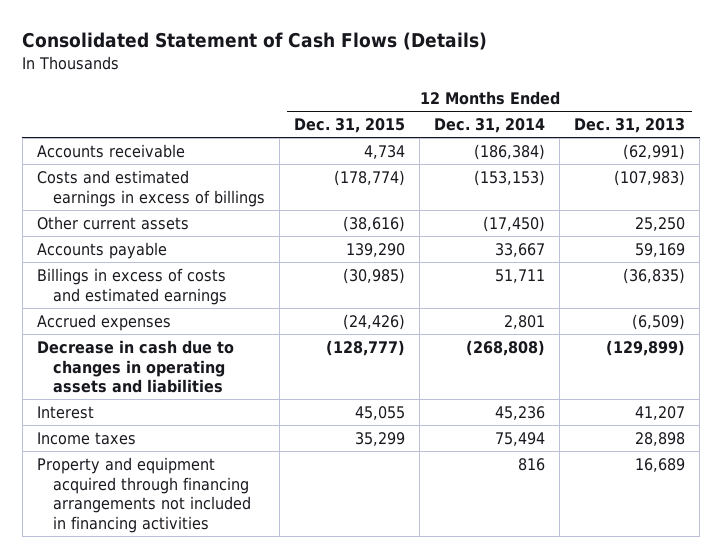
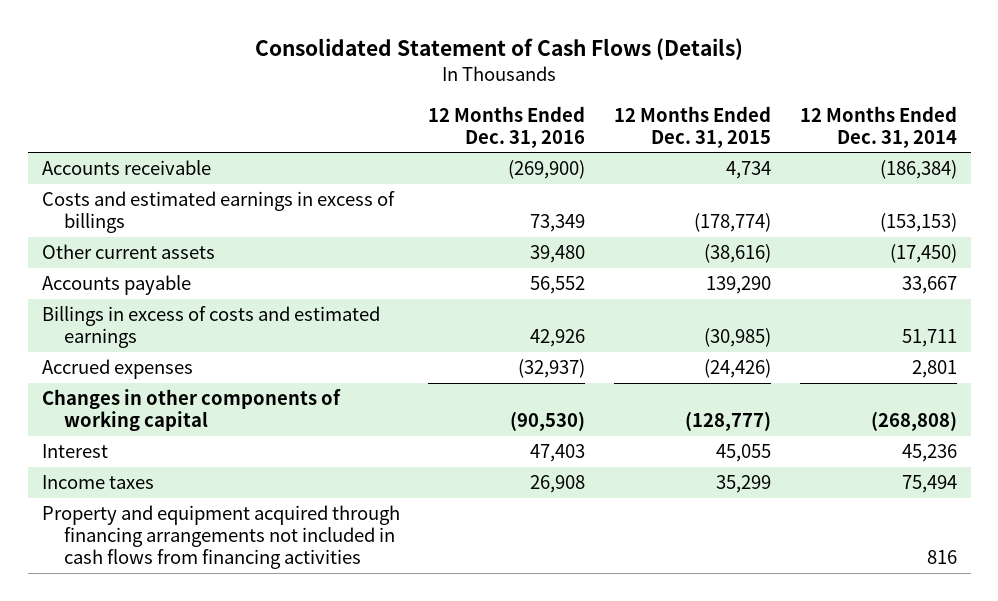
[574,118,686,134] Dec. 31, 2013 -> none
none -> [428,105,586,148] 12 Months Ended Dec. 31, 2016
[36,339,234,394] Decrease in cash due to changes in operating assets and liabilities -> [41,389,341,432] Changes in other components of working capital
[36,456,251,533] Property and equipment acquired through financing arrangements not included in financing activities -> [41,505,400,570] Property and equipment acquired through financing arrangements not included in cash flows from financing activities

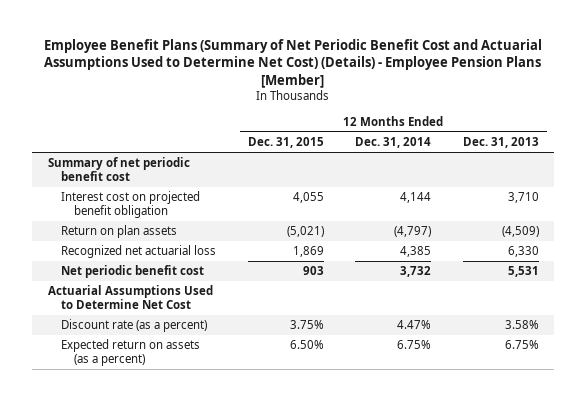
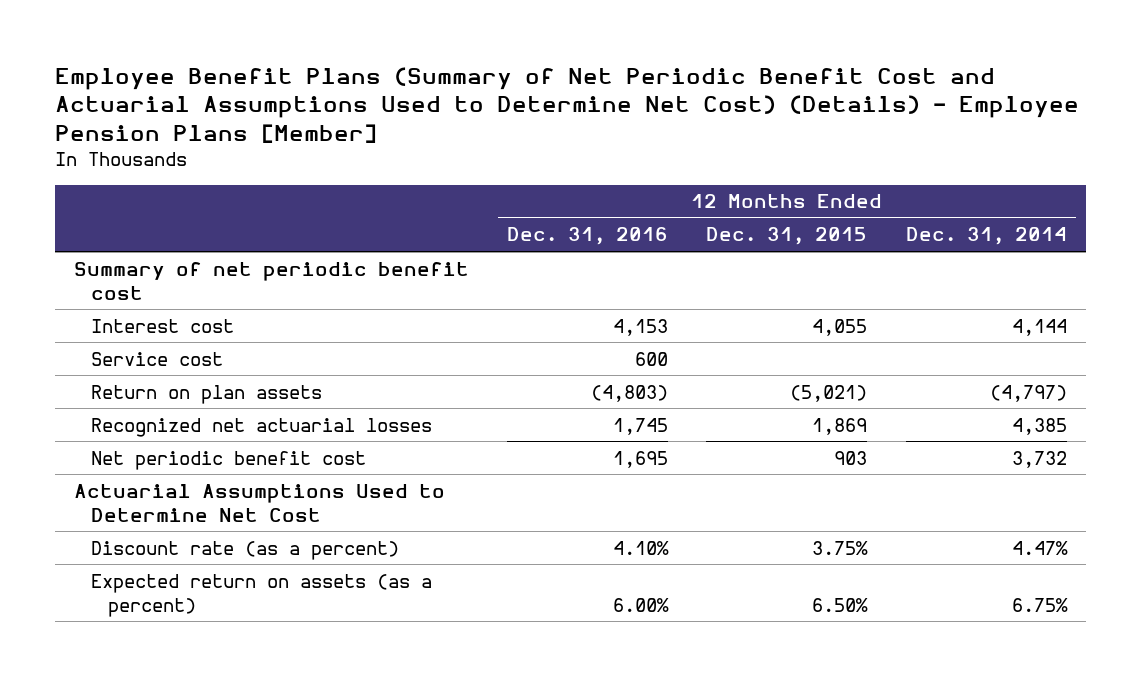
[462,137,539,149] Dec. 31, 2013 -> none
none -> [507,227,669,246] Dec. 31, 2016
[61,191,201,218] Interest cost on projected benefit obligation -> [91,318,235,333] Interest cost
none -> [91,351,224,366] Service cost
[61,245,217,259] Recognized net actuarial loss -> [91,417,433,437] Recognized net actuarial losses

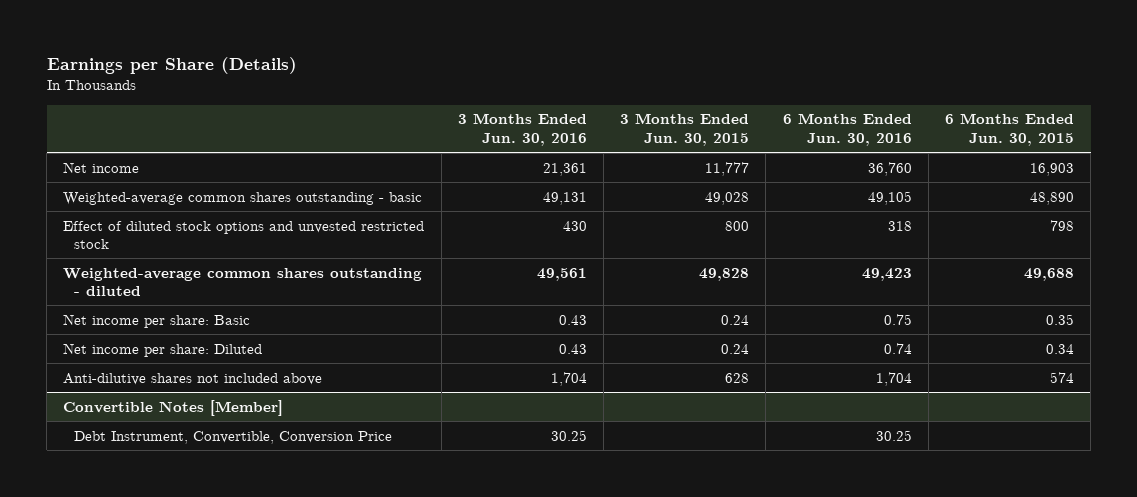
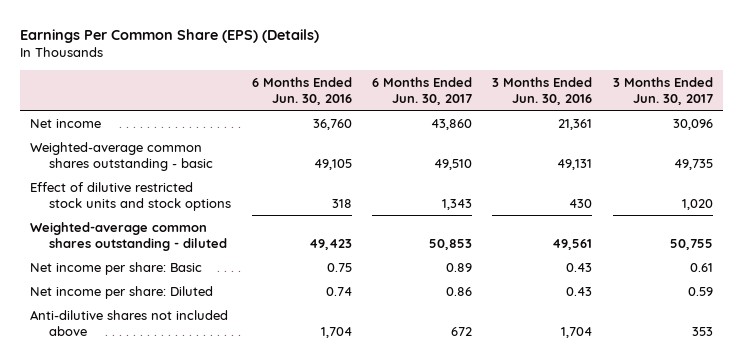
[46,56,297,74] Earnings per Share (Details) -> [19,28,319,43] Earnings Per Common Share (EPS) (Details)
[620,113,750,146] 3 Months Ended Jun. 30, 2015 -> none
[945,113,1075,146] 6 Months Ended Jun. 30, 2015 -> none
none -> [371,76,472,105] 6 Months Ended Jun. 30, 2017
none -> [612,76,713,105] 3 Months Ended Jun. 30, 2017
[63,220,425,249] Effect of diluted stock options and unvested restricted stock -> [30,181,232,211] Effect of dilutive restricted stock units and stock options
[63,399,284,416] Convertible Notes [Member] -> none
[74,430,393,444] Debt Instrument, Convertible, Conversion Price -> none

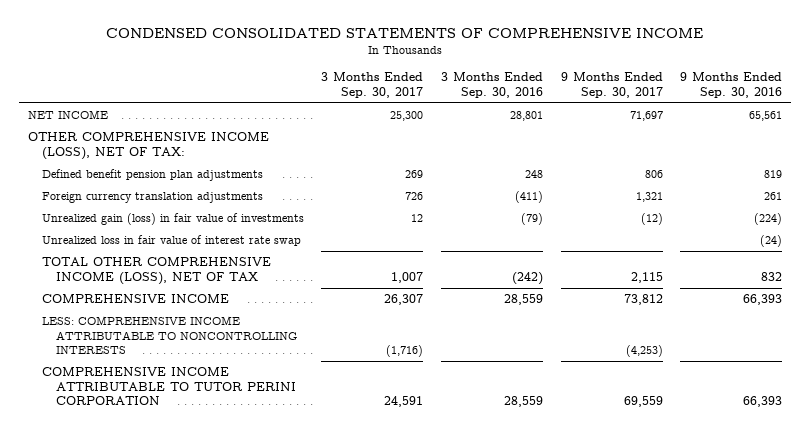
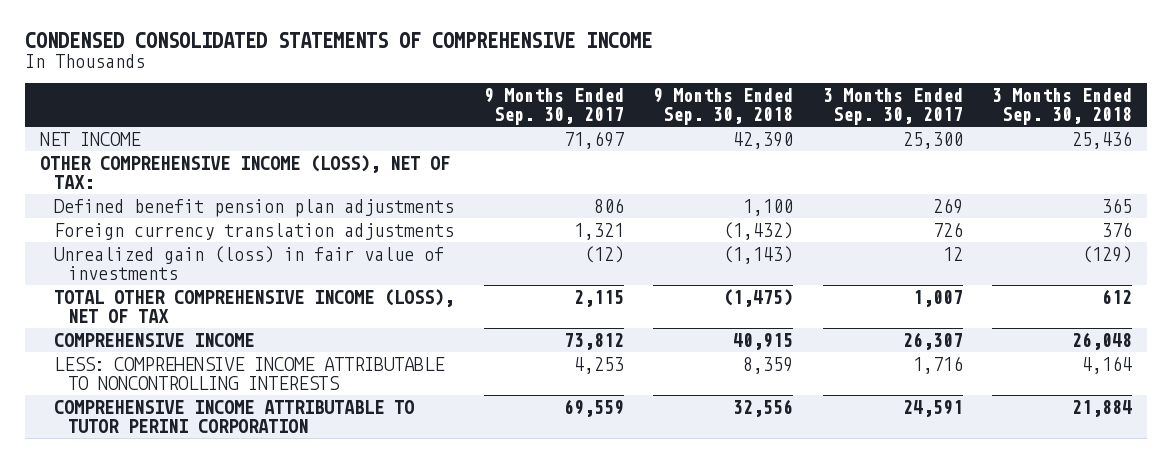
[441,72,544,98] 3 Months Ended Sep. 30, 2016 -> none
[680,72,783,98] 9 Months Ended Sep. 30, 2016 -> none
none -> [653,87,794,125] 9 Months Ended Sep. 30, 2018
none -> [991,87,1132,125] 3 Months Ended Sep. 30, 2018
[41,235,301,247] Unrealized loss in fair value of interest rate swap -> none
[386,344,424,357] (1,716) -> [912,355,963,374] 1,716
[625,344,663,357] (4,253) -> [573,356,624,374] 4,253

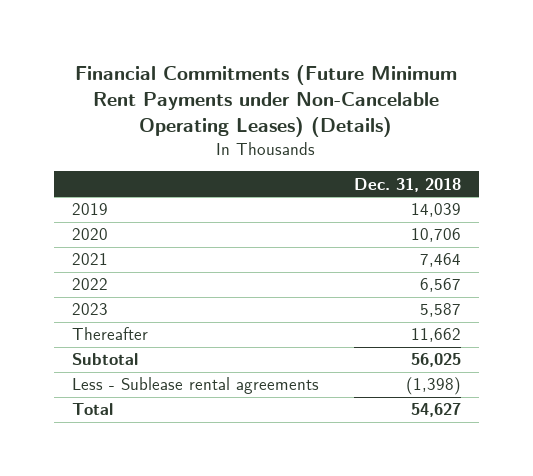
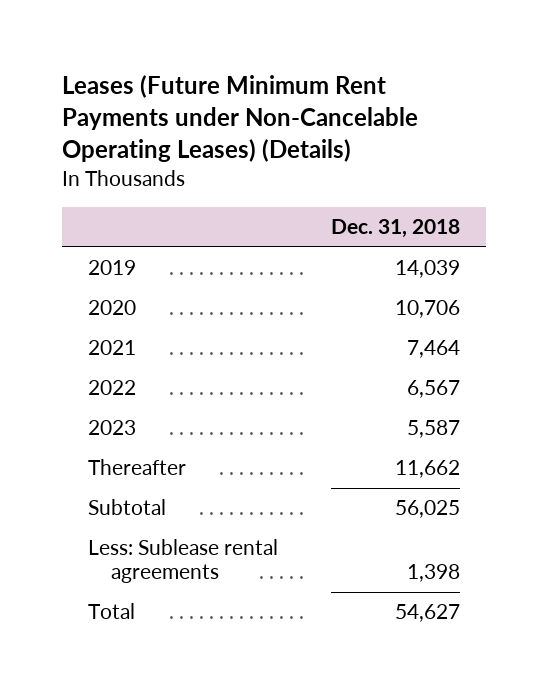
[75,64,458,137] Financial Commitments (Future Minimum Rent Payments under Non-Cancelable Operating Leases) (Details) -> [61,74,418,163] Leases (Future Minimum Rent Payments under Non-Cancelable Operating Leases) (Details)
[71,377,319,395] Less - Sublease rental agreements -> [88,539,279,584] Less: Sublease rental agreements
[406,377,462,396] (1,398) -> [406,564,460,583] 1,398

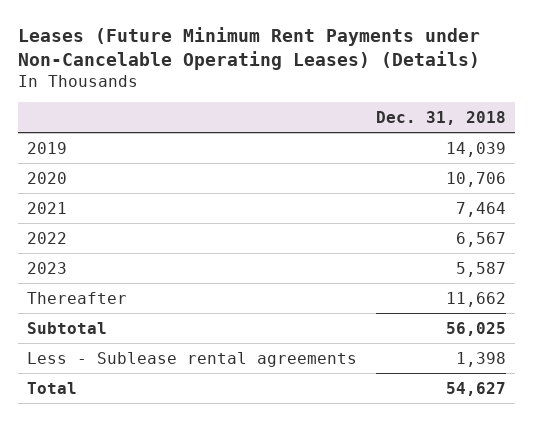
[88,539,279,584] Less: Sublease rental agreements -> [27,351,358,367] Less - Sublease rental agreements

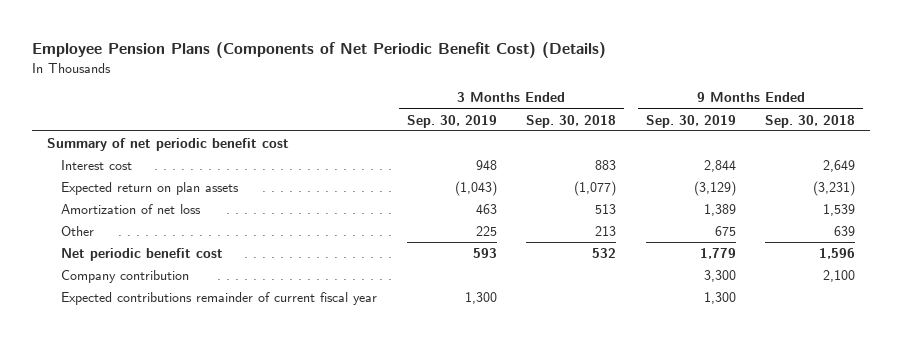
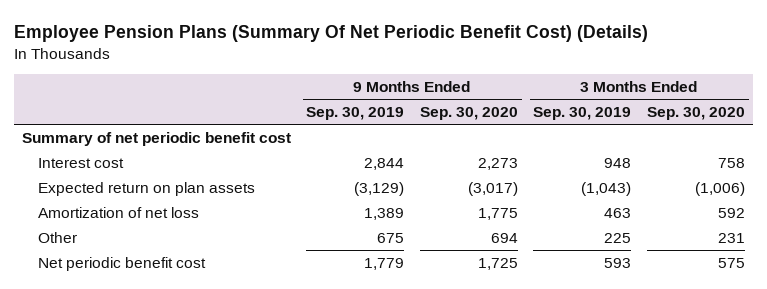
[32,41,607,58] Employee Pension Plans (Components of Net Periodic Benefit Cost) (Details) -> [14,25,649,43] Employee Pension Plans (Summary Of Net Periodic Benefit Cost) (Details)
[526,114,617,128] Sep. 30, 2018 -> none
[765,114,856,128] Sep. 30, 2018 -> none
none -> [419,106,518,120] Sep. 30, 2020
none -> [646,106,745,120] Sep. 30, 2020
[60,269,189,283] Company contribution -> none
[60,291,377,305] Expected contributions remainder of current fiscal year -> none

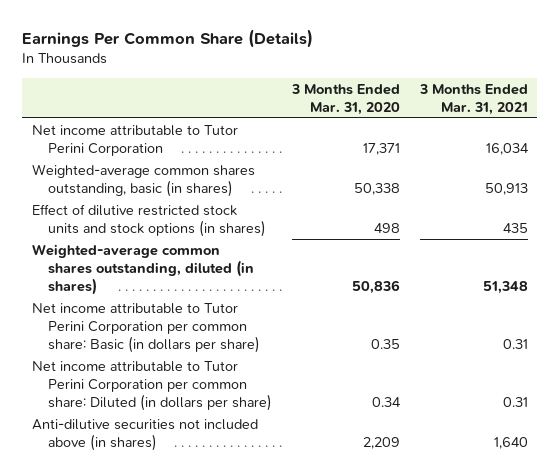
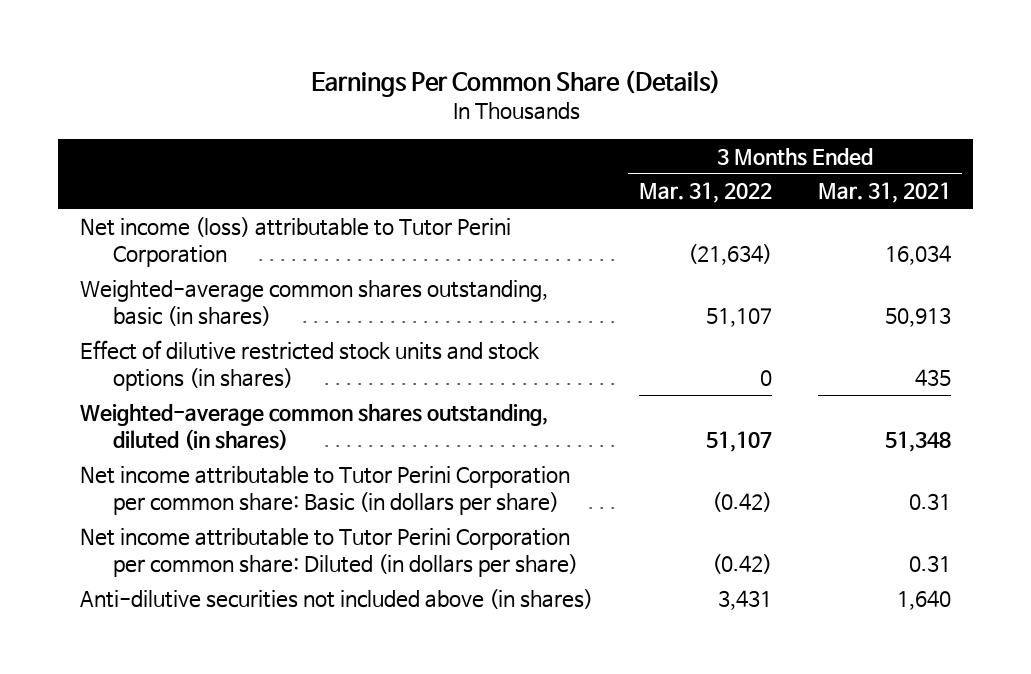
[290,83,400,115] 3 Months Ended Mar. 31, 2020 -> none
none -> [639,182,773,204] Mar. 31, 2022
[31,124,238,157] Net income attributable to Tutor Perini Corporation -> [80,216,512,267] Net income (loss) attributable to Tutor Perini Corporation

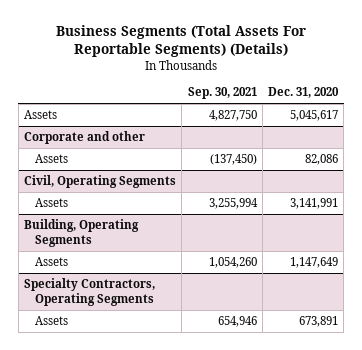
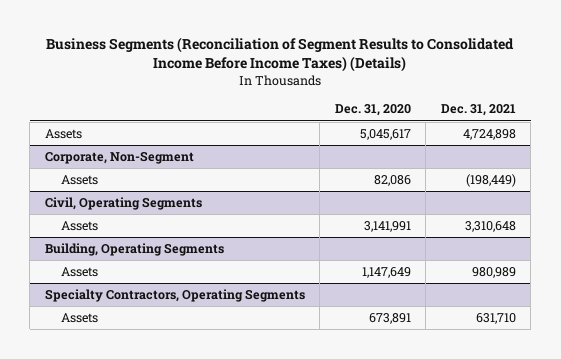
[56,25,307,57] Business Segments (Total Assets For Reportable Segments) (Details) -> [46,37,515,73] Business Segments (Reconciliation of Segment Results to Consolidated Income Before Income Taxes) (Details)
[187,87,257,100] Sep. 30, 2021 -> none
none -> [440,104,516,117] Dec. 31, 2021
[23,131,145,145] Corporate and other -> [44,151,194,165] Corporate, Non-Segment

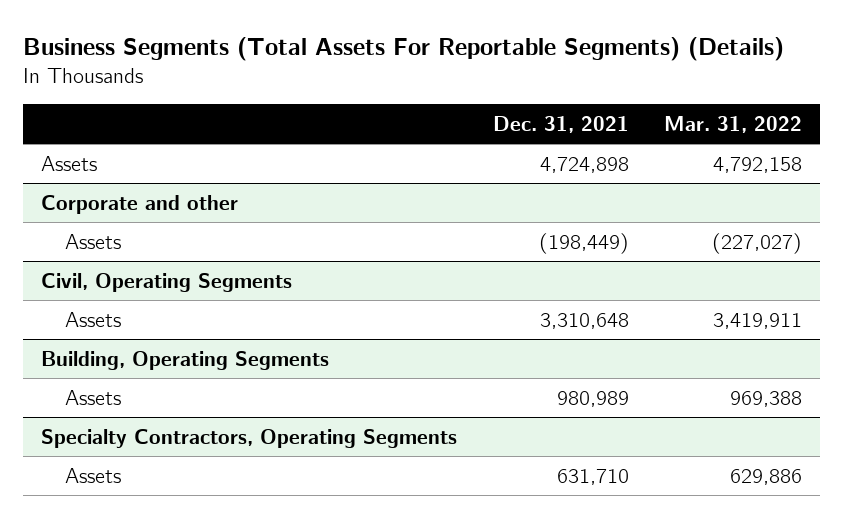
[46,37,515,73] Business Segments (Reconciliation of Segment Results to Consolidated Income Before Income Taxes) (Details) -> [23,37,785,62] Business Segments (Total Assets For Reportable Segments) (Details)
[334,104,411,117] Dec. 31, 2020 -> none
none -> [664,115,803,133] Mar. 31, 2022
[44,151,194,165] Corporate, Non-Segment -> [41,194,239,214] Corporate and other

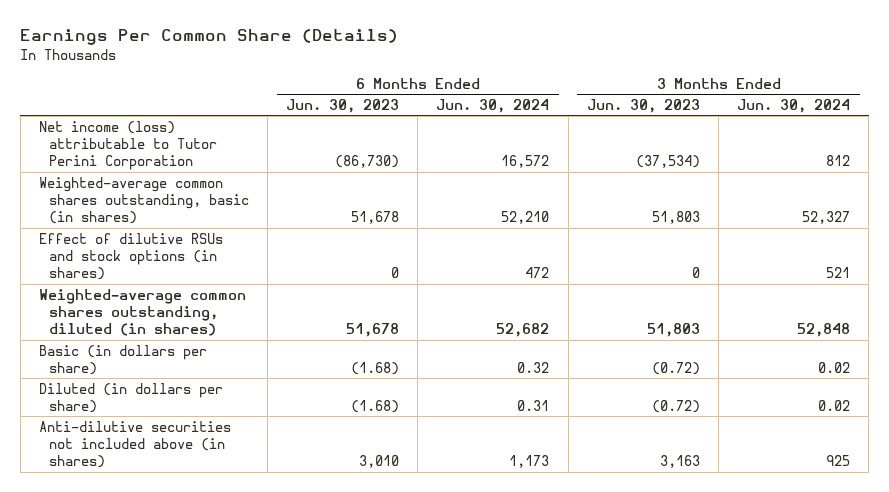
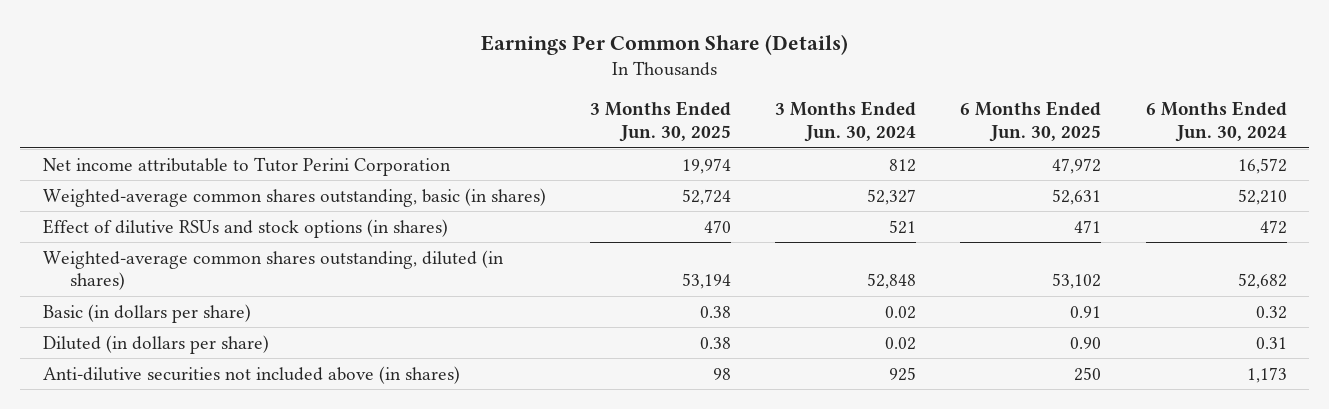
[285,98,399,113] Jun. 30, 2023 -> none
[586,98,700,113] Jun. 30, 2023 -> none
none -> [589,101,731,143] 3 Months Ended Jun. 30, 2025
none -> [960,101,1102,143] 6 Months Ended Jun. 30, 2025
[38,120,217,171] Net income (loss) attributable to Tutor Perini Corporation -> [42,156,451,176] Net income attributable to Tutor Perini Corporation

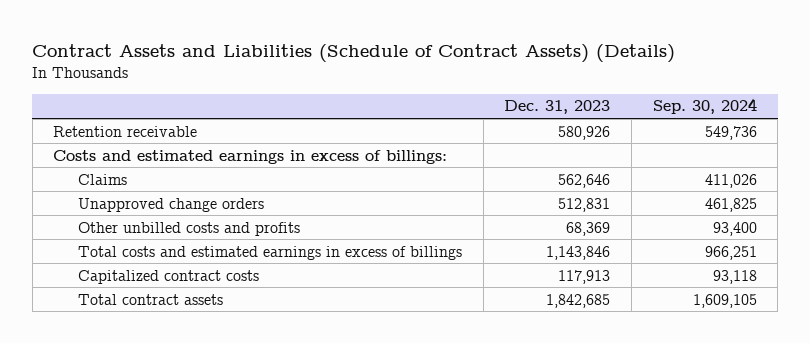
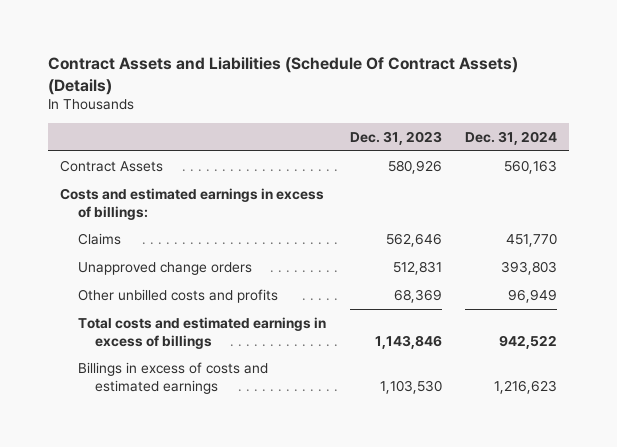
[32,43,676,63] Contract Assets and Liabilities (Schedule of Contract Assets) (Details) -> [47,57,518,95] Contract Assets and Liabilities (Schedule Of Contract Assets) (Details)
[652,98,757,115] Sep. 30, 2024 -> none
none -> [465,131,558,146] Dec. 31, 2024
[53,125,198,137] Retention receivable -> [59,159,163,172] Contract Assets
[78,269,260,284] Capitalized contract costs -> none
[78,293,224,305] Total contract assets -> none
none -> [77,361,268,394] Billings in excess of costs and estimated earnings

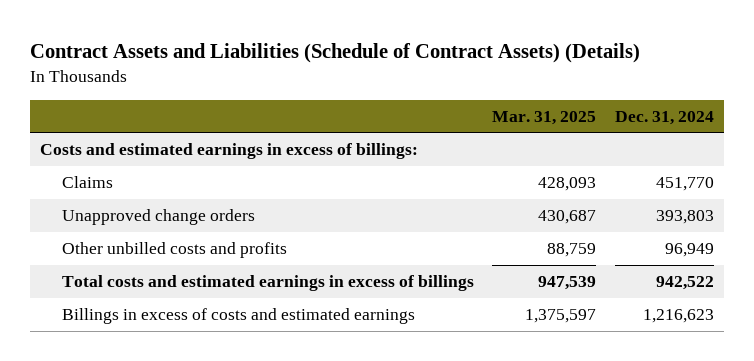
[47,57,518,95] Contract Assets and Liabilities (Schedule Of Contract Assets) (Details) -> [30,42,641,63] Contract Assets and Liabilities (Schedule of Contract Assets) (Details)
[349,131,442,146] Dec. 31, 2023 -> none
none -> [492,110,597,125] Mar. 31, 2025
[59,159,163,172] Contract Assets -> none

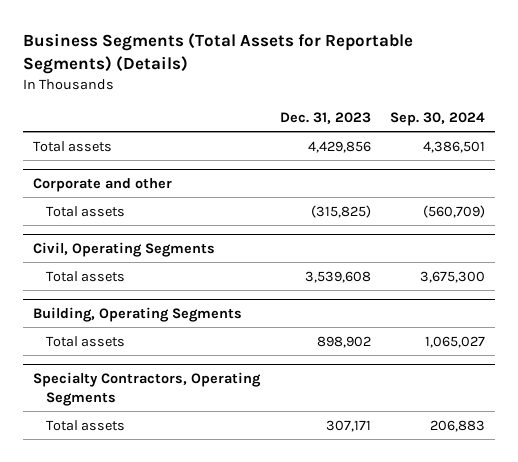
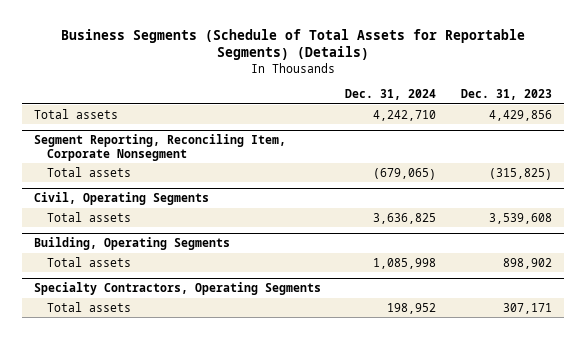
[23,33,414,74] Business Segments (Total Assets for Reportable Segments) (Details) -> [60,28,525,61] Business Segments (Schedule of Total Assets for Reportable Segments) (Details)
[390,112,486,127] Sep. 30, 2024 -> none
none -> [345,88,437,100] Dec. 31, 2024
[33,177,173,192] Corporate and other -> [33,134,286,161] Segment Reporting, Reconciling Item, Corporate Nonsegment

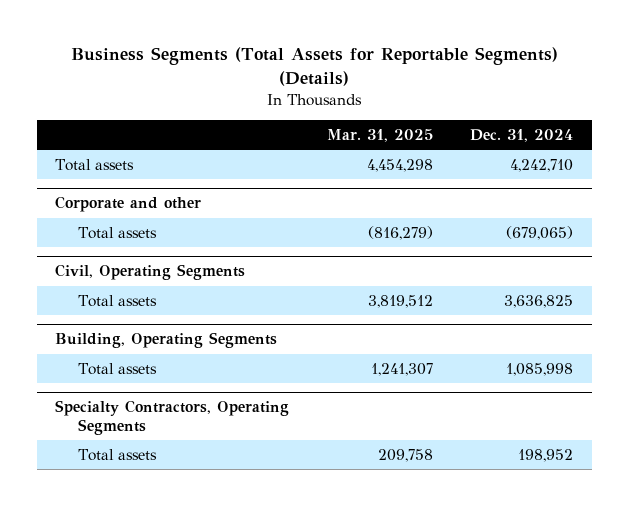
[60,28,525,61] Business Segments (Schedule of Total Assets for Reportable Segments) (Details) -> [71,47,559,87] Business Segments (Total Assets for Reportable Segments) (Details)
[460,88,552,100] Dec. 31, 2023 -> none
none -> [326,129,433,143] Mar. 31, 2025
[33,134,286,161] Segment Reporting, Reconciling Item, Corporate Nonsegment -> [55,196,202,213] Corporate and other

